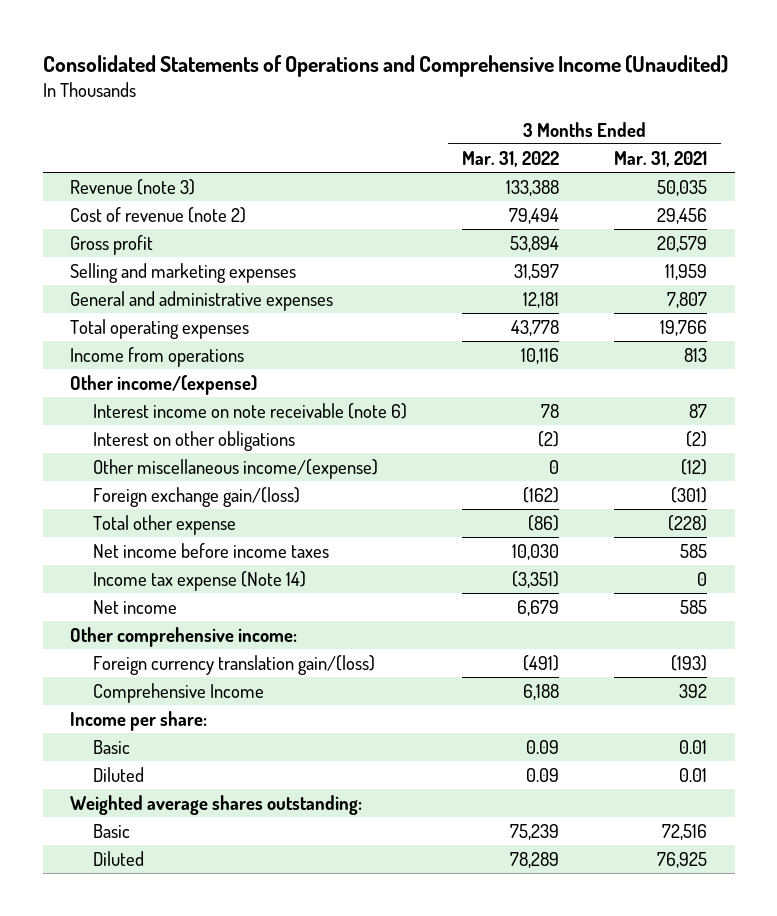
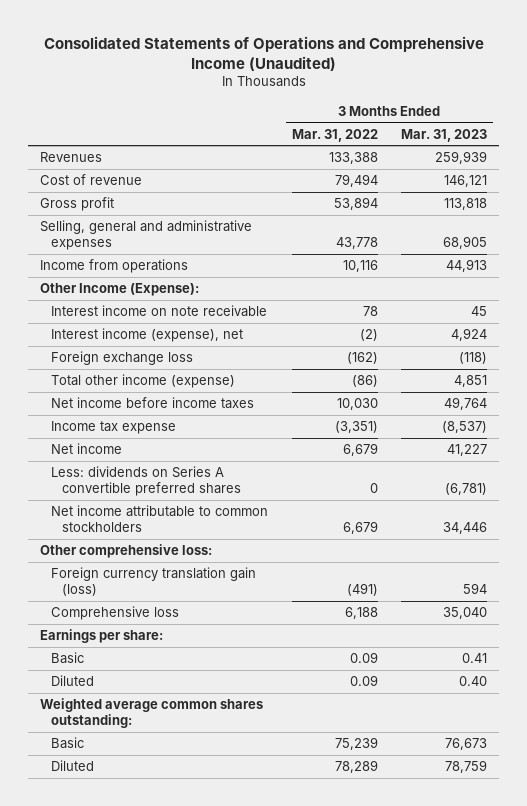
[614,150,708,167] Mar. 31, 2021 -> none
none -> [401,128,488,142] Mar. 31, 2023
[70,179,196,196] Revenue (note 3) -> [40,152,103,163] Revenues
[70,207,247,224] Cost of revenue (note 2) -> [40,174,143,186] Cost of revenue
[70,263,297,284] Selling and marketing expenses -> none
[70,319,250,340] Total operating expenses -> none
[70,291,334,312] General and administrative expenses -> [40,220,253,251] Selling, general and administrative expenses
[523,292,560,309] 12,181 -> [335,237,378,250] 43,778
[93,431,296,452] Interest on other obligations -> none
[93,459,379,480] Other miscellaneous income/(expense) -> none
[70,375,258,396] Other income/(expense) -> [40,283,200,297] Other Income (Expense):
[93,403,408,420] Interest income on note receivable (note 6) -> [51,305,268,318] Interest income on note receivable
none -> [51,328,244,343] Interest income (expense), net
[93,487,301,508] Foreign exchange gain/(loss) -> [51,351,194,366] Foreign exchange loss
[93,515,237,536] Total other expense -> [51,374,236,389] Total other income (expense)
[93,571,307,592] Income tax expense (Note 14) -> [51,421,177,435] Income tax expense
none -> [51,466,242,497] Less: dividends on Series A convertible preferred shares
none -> [51,505,269,533] Net income attributable to common stockholders
[70,627,298,648] Other comprehensive income: -> [40,544,213,559] Other comprehensive loss:
[93,655,376,676] Foreign currency translation gain/(loss) -> [51,567,257,597] Foreign currency translation gain (loss)
[93,683,265,704] Comprehensive Income -> [51,606,180,621] Comprehensive loss
[70,711,208,732] Income per share: -> [40,629,164,644] Earnings per share:
[70,795,363,816] Weighted average shares outstanding: -> [40,698,264,729] Weighted average common shares outstanding:

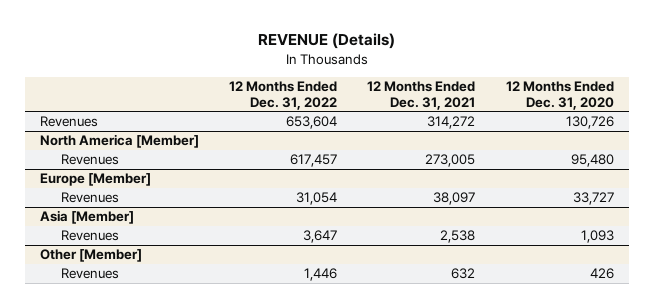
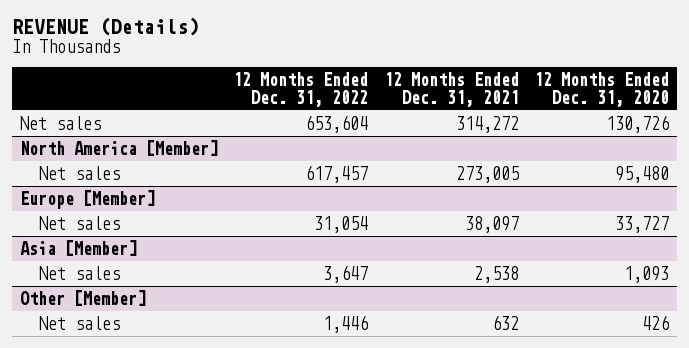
[39,116,98,128] Revenues -> [19,116,101,131] Net sales
[61,154,120,166] Revenues -> [39,166,121,181] Net sales
[61,192,120,204] Revenues -> [39,216,121,231] Net sales
[61,230,120,242] Revenues -> [39,266,121,281] Net sales
[61,268,120,280] Revenues -> [39,316,121,331] Net sales

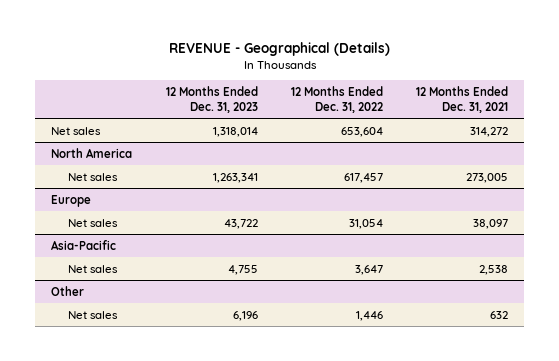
[12,17,200,37] REVENUE (Details) -> [168,41,390,56] REVENUE - Geographical (Details)
[533,72,669,107] 12 Months Ended Dec. 31, 2020 -> none
none -> [165,85,258,113] 12 Months Ended Dec. 31, 2023
[19,140,218,157] North America [Member] -> [51,147,133,158] North America
[19,190,155,210] Europe [Member] -> [51,194,92,207] Europe
[19,240,137,257] Asia [Member] -> none
none -> [51,239,117,250] Asia-Pacific
[19,290,146,307] Other [Member] -> [51,285,85,296] Other

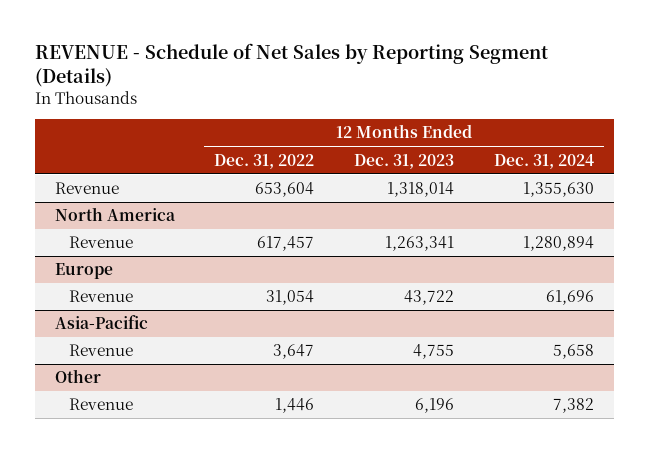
[168,41,390,56] REVENUE - Geographical (Details) -> [34,42,548,87] REVENUE - Schedule of Net Sales by Reporting Segment (Details)
[415,85,508,113] 12 Months Ended Dec. 31, 2021 -> none
none -> [493,153,594,169] Dec. 31, 2024
[51,126,102,135] Net sales -> [54,182,119,195] Revenue
[67,172,118,181] Net sales -> [68,236,133,249] Revenue
[67,218,118,227] Net sales -> [68,290,133,303] Revenue
[67,264,118,273] Net sales -> [68,344,133,357] Revenue
[67,310,118,319] Net sales -> [68,398,133,411] Revenue

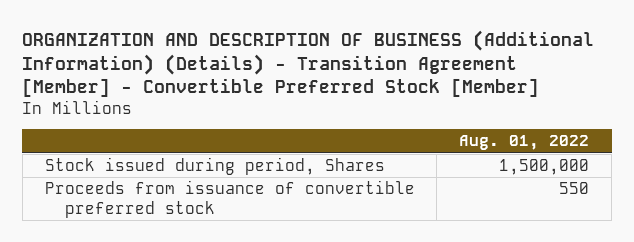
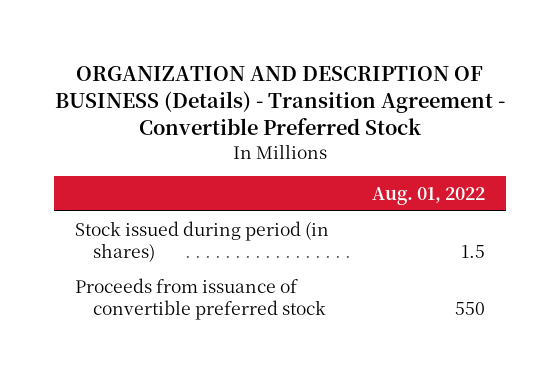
[22,29,595,98] ORGANIZATION AND DESCRIPTION OF BUSINESS (Additional Information) (Details) - Transition Agreement [Member] - Convertible Preferred Stock [Member] -> [55,66,506,136] ORGANIZATION AND DESCRIPTION OF BUSINESS (Details) - Transition Agreement - Convertible Preferred Stock
[44,157,385,176] Stock issued during period, Shares -> [75,220,330,262] Stock issued during period (in shares)
[499,159,590,176] 1,500,000 -> [460,244,485,258] 1.5

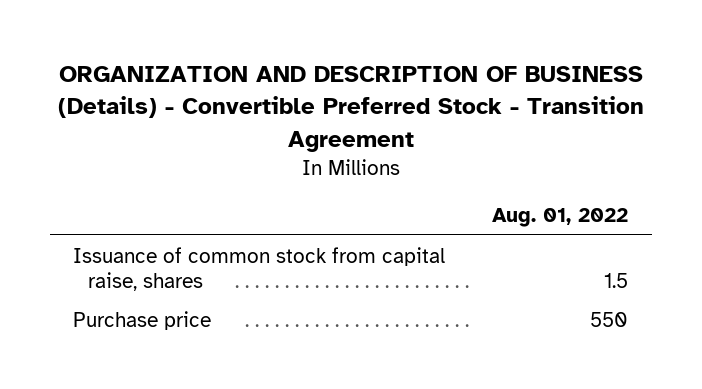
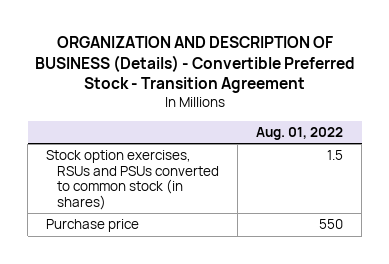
[73,246,446,291] Issuance of common stock from capital raise, shares -> [46,150,219,210] Stock option exercises, RSUs and PSUs converted to common stock (in shares)

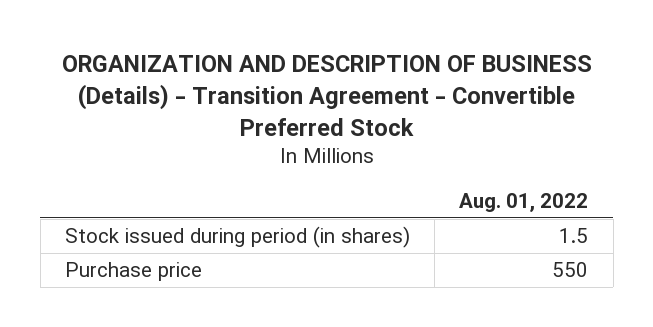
[34,36,355,94] ORGANIZATION AND DESCRIPTION OF BUSINESS (Details) - Convertible Preferred Stock - Transition Agreement -> [61,54,592,136] ORGANIZATION AND DESCRIPTION OF BUSINESS (Details) - Transition Agreement - Convertible Preferred Stock
[46,150,219,210] Stock option exercises, RSUs and PSUs converted to common stock (in shares) -> [64,226,410,249] Stock issued during period (in shares)

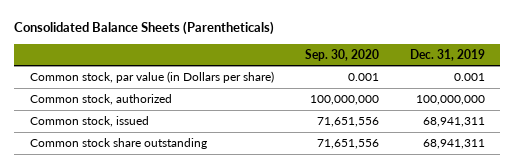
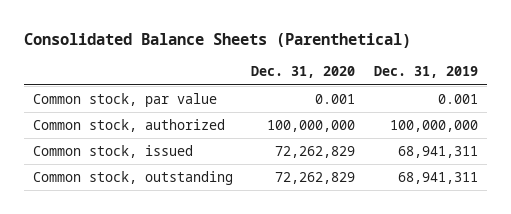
[14,21,275,36] Consolidated Balance Sheets (Parentheticals) -> [23,32,411,48] Consolidated Balance Sheets (Parenthetical)
[304,48,379,61] Sep. 30, 2020 -> none
none -> [251,66,356,79] Dec. 31, 2020
[29,70,274,83] Common stock, par value (in Dollars per share) -> [32,93,217,108] Common stock, par value
[29,137,207,149] Common stock share outstanding -> [32,171,233,186] Common stock, outstanding

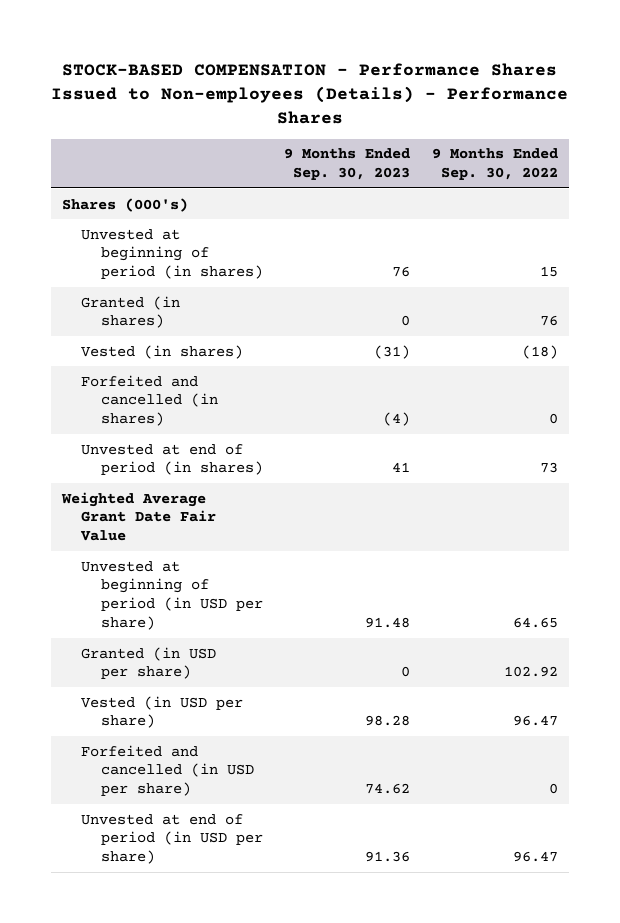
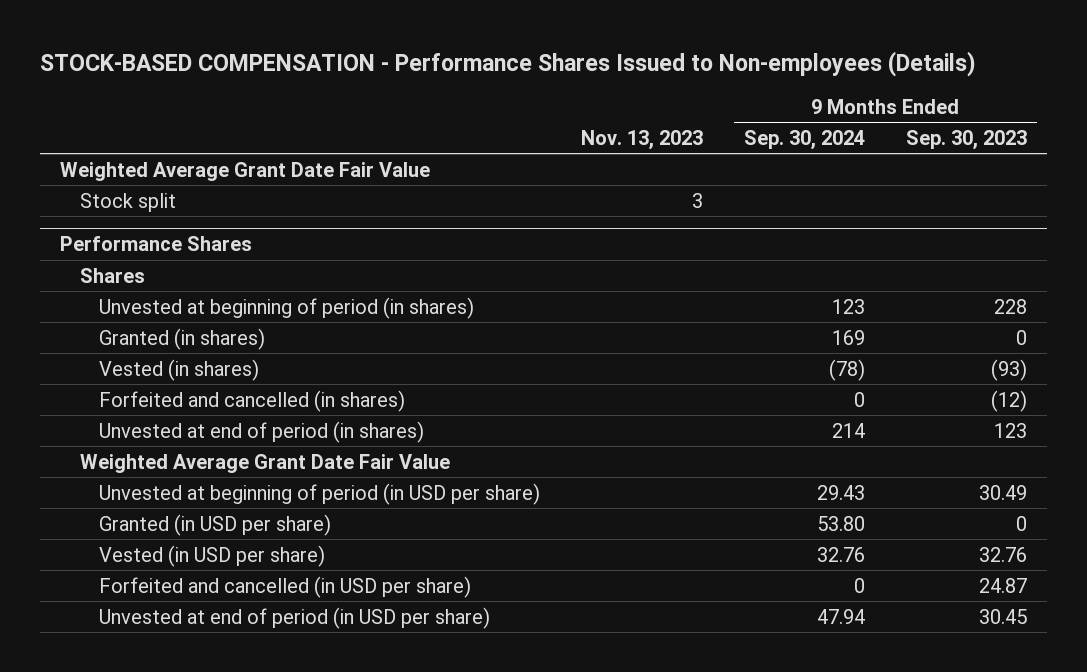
[50,63,568,125] STOCK-BASED COMPENSATION - Performance Shares Issued to Non-employees (Details) - Performance Shares -> [39,51,976,78] STOCK-BASED COMPENSATION - Performance Shares Issued to Non-employees (Details)
[431,148,558,181] 9 Months Ended Sep. 30, 2022 -> none
none -> [580,129,703,150] Nov. 13, 2023
none -> [743,129,865,150] Sep. 30, 2024
[61,197,188,212] Shares (000's) -> none
none -> [60,161,431,181] Weighted Average Grant Date Fair Value
none -> [79,192,176,212] Stock split
none -> [60,236,253,252] Performance Shares
none -> [79,267,145,283] Shares
[392,266,411,278] 76 -> [993,298,1027,314] 228
[374,344,411,359] (31) -> [990,358,1027,381] (93)
[383,412,411,427] (4) -> [990,389,1027,412] (12)
[392,462,411,473] 41 -> [993,422,1027,438] 123
[365,616,411,628] 91.48 -> [978,484,1027,500] 30.49
[365,715,411,727] 98.28 -> [978,546,1027,562] 32.76
[365,783,411,795] 74.62 -> [978,577,1027,593] 24.87
[365,851,411,863] 91.36 -> [978,608,1027,624] 30.45

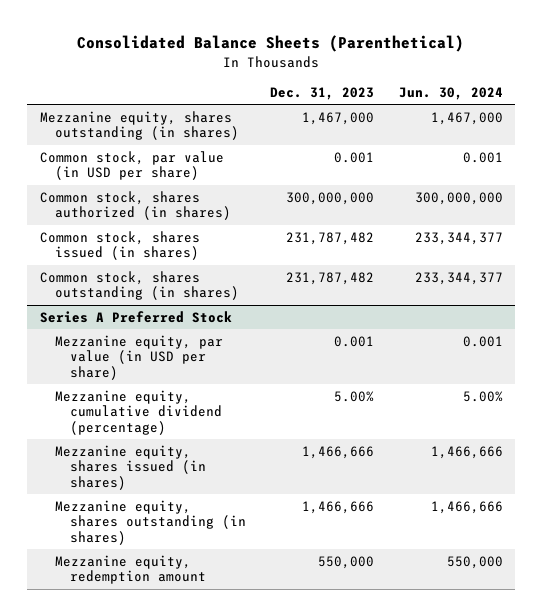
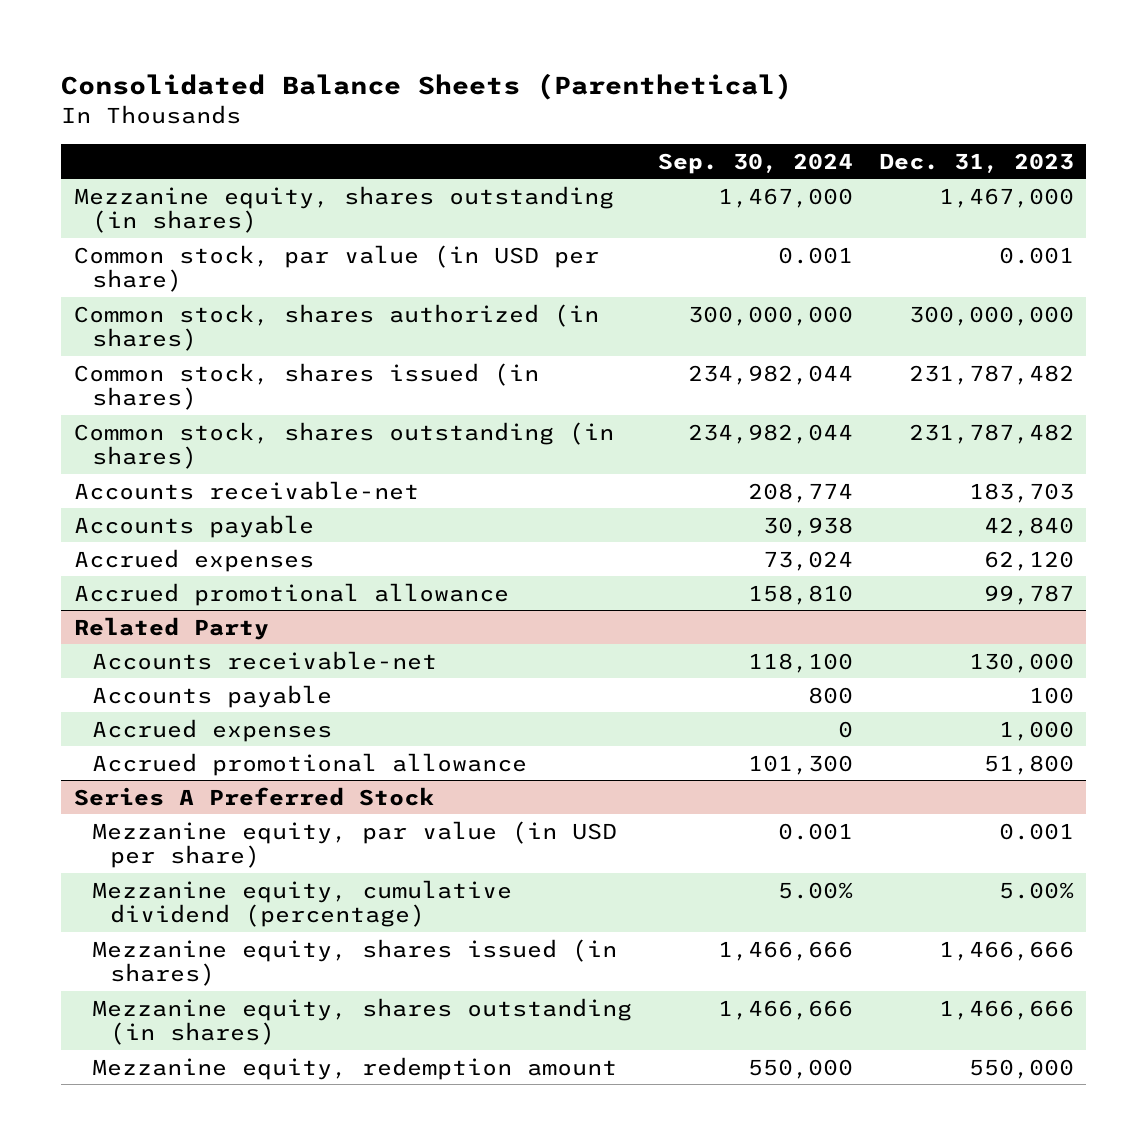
[398,87,503,101] Jun. 30, 2024 -> none
none -> [657,152,853,174] Sep. 30, 2024
none -> [73,480,419,500] Accounts receivable-net
none -> [73,514,314,538] Accounts payable
none -> [73,548,314,572] Accrued expenses
none -> [73,582,509,606] Accrued promotional allowance
none -> [73,616,269,640] Related Party
none -> [92,650,438,670] Accounts receivable-net
none -> [92,684,333,708] Accounts payable
none -> [92,718,333,742] Accrued expenses
none -> [92,752,528,776] Accrued promotional allowance

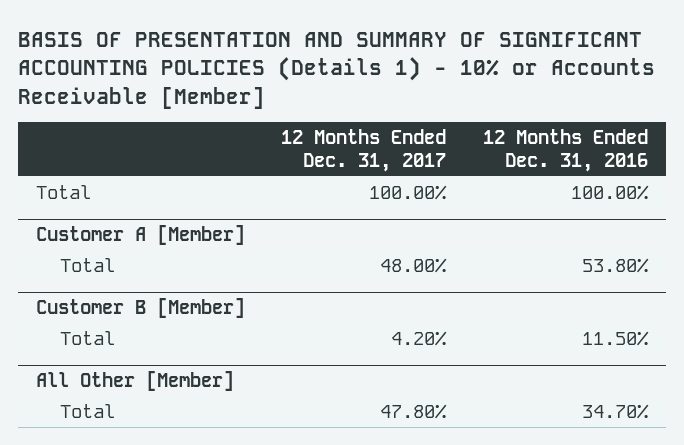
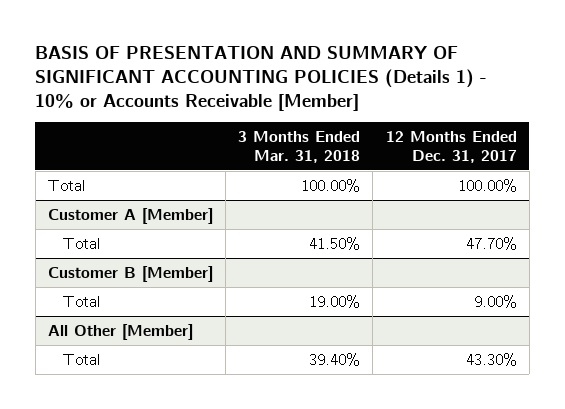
[482,129,648,172] 12 Months Ended Dec. 31, 2016 -> none
none -> [238,130,361,163] 3 Months Ended Mar. 31, 2018
[380,258,448,274] 48.00% -> [465,236,517,250] 47.70%
[391,331,448,347] 4.20% -> [473,294,517,308] 9.00%
[380,404,448,420] 47.80% -> [465,352,517,366] 43.30%

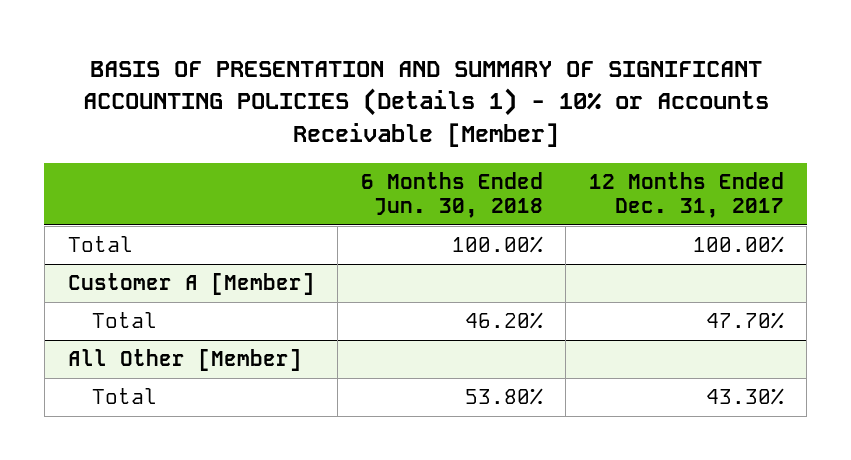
[238,130,361,163] 3 Months Ended Mar. 31, 2018 -> none
none -> [360,172,543,219] 6 Months Ended Jun. 30, 2018
[47,265,213,282] Customer B [Member] -> none
[62,295,101,307] Total -> none

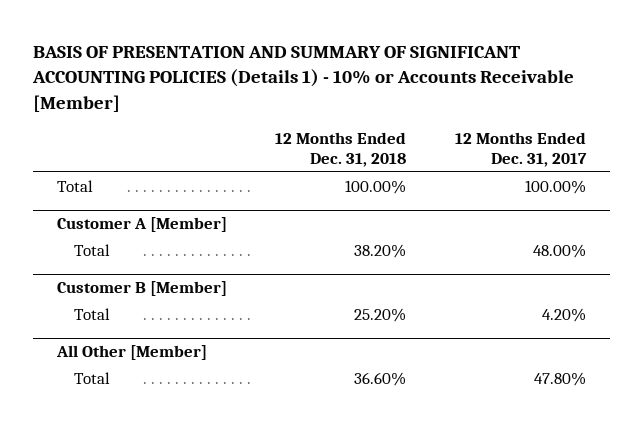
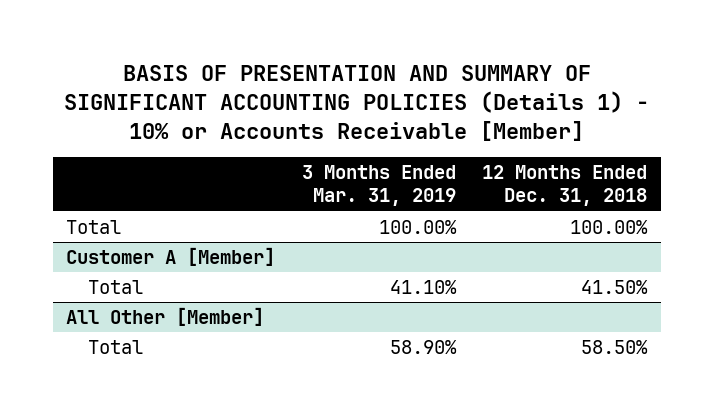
[454,132,587,168] 12 Months Ended Dec. 31, 2017 -> none
none -> [301,165,456,207] 3 Months Ended Mar. 31, 2019
[56,280,227,296] Customer B [Member] -> none
[74,307,111,320] Total -> none
[354,243,407,258] 38.20% -> [581,279,649,294] 41.50%
[354,371,407,386] 36.60% -> [581,339,649,354] 58.50%

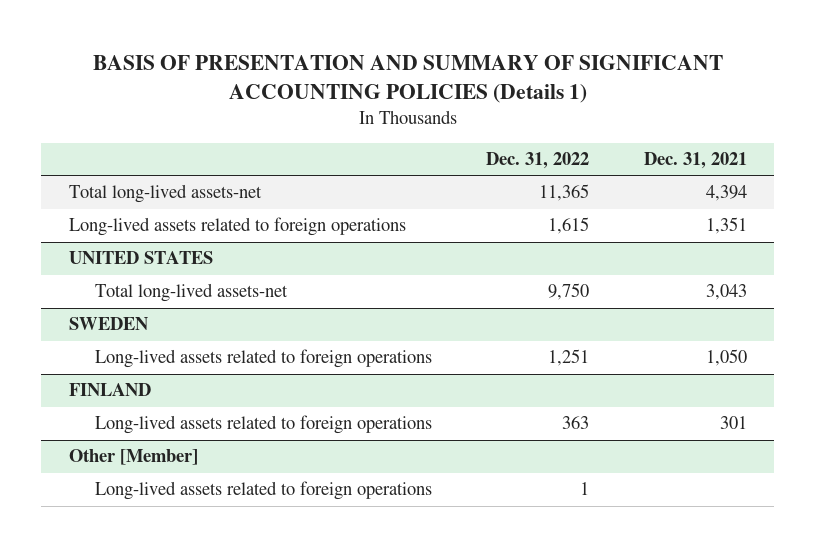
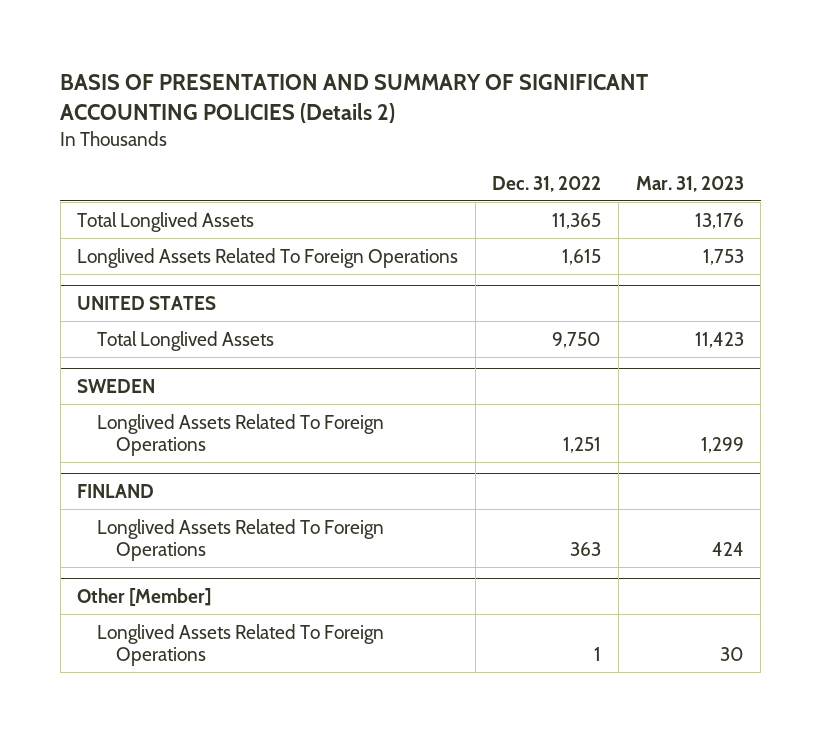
[92,55,723,103] BASIS OF PRESENTATION AND SUMMARY OF SIGNIFICANT ACCOUNTING POLICIES (Details 1) -> [60,74,649,123] BASIS OF PRESENTATION AND SUMMARY OF SIGNIFICANT ACCOUNTING POLICIES (Details 2)
[643,152,747,170] Dec. 31, 2021 -> none
none -> [635,175,744,192] Mar. 31, 2023
[68,184,262,204] Total long-lived assets-net -> [77,211,255,232] Total Longlived Assets
[68,217,406,237] Long-lived assets related to foreign operations -> [77,247,459,268] Longlived Assets Related To Foreign Operations
[94,283,288,303] Total long-lived assets-net -> [96,330,274,351] Total Longlived Assets
[94,349,432,369] Long-lived assets related to foreign operations -> [96,413,384,456] Longlived Assets Related To Foreign Operations
[94,415,432,435] Long-lived assets related to foreign operations -> [96,518,384,561] Longlived Assets Related To Foreign Operations
[94,481,432,501] Long-lived assets related to foreign operations -> [96,623,384,666] Longlived Assets Related To Foreign Operations

